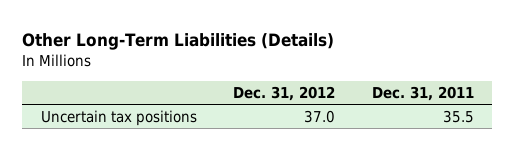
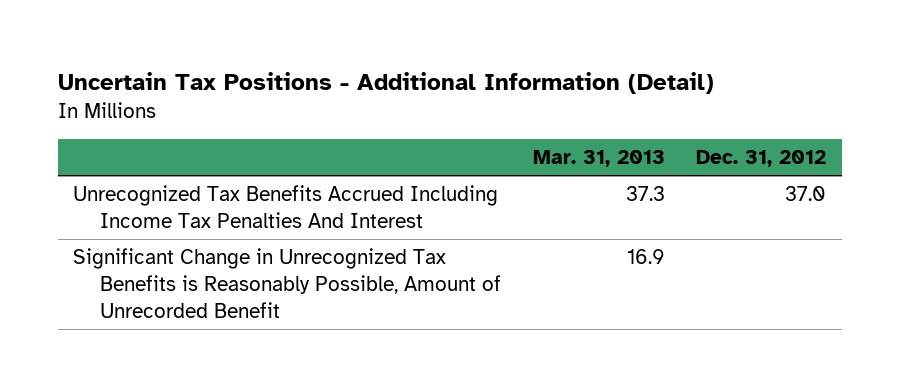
[22,32,335,50] Other Long-Term Liabilities (Details) -> [57,71,714,94] Uncertain Tax Positions - Additional Information (Detail)
[371,85,474,101] Dec. 31, 2011 -> none
none -> [532,149,665,167] Mar. 31, 2013
[40,110,197,127] Uncertain tax positions -> [73,185,499,229] Unrecognized Tax Benefits Accrued Including Income Tax Penalties And Interest
none -> [73,248,502,318] Significant Change in Unrecognized Tax Benefits is Reasonably Possible, Amount of Unrecorded Benefit

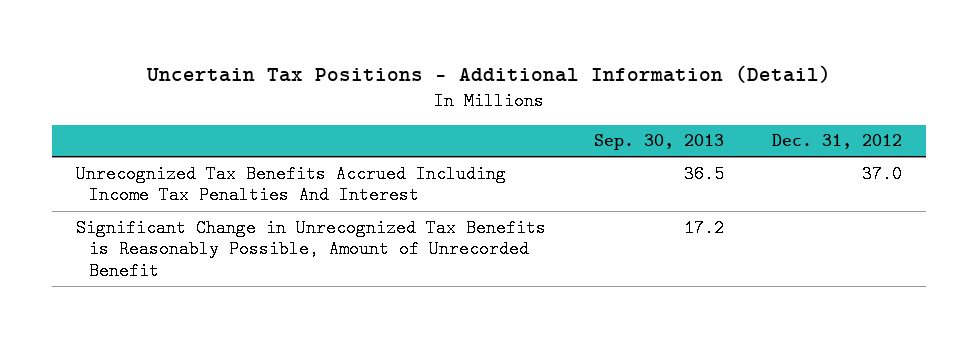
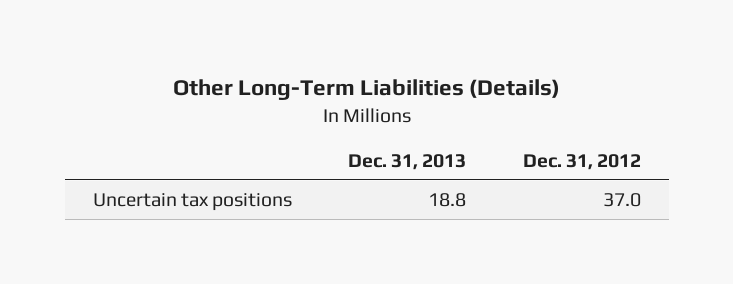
[145,64,831,83] Uncertain Tax Positions - Additional Information (Detail) -> [172,79,560,101] Other Long-Term Liabilities (Details)
[593,134,724,151] Sep. 30, 2013 -> none
none -> [348,154,467,171] Dec. 31, 2013
[75,218,546,281] Significant Change in Unrecognized Tax Benefits is Reasonably Possible, Amount of Unrecorded Benefit -> none
[75,164,506,205] Unrecognized Tax Benefits Accrued Including Income Tax Penalties And Interest -> [92,193,292,212] Uncertain tax positions

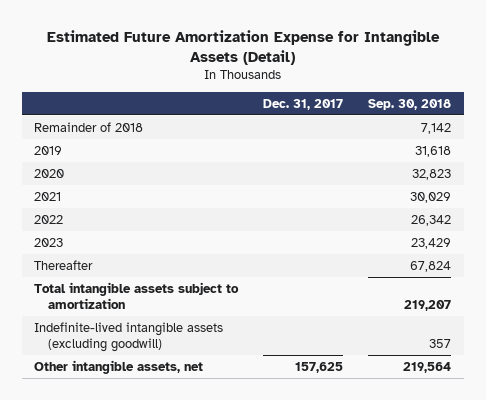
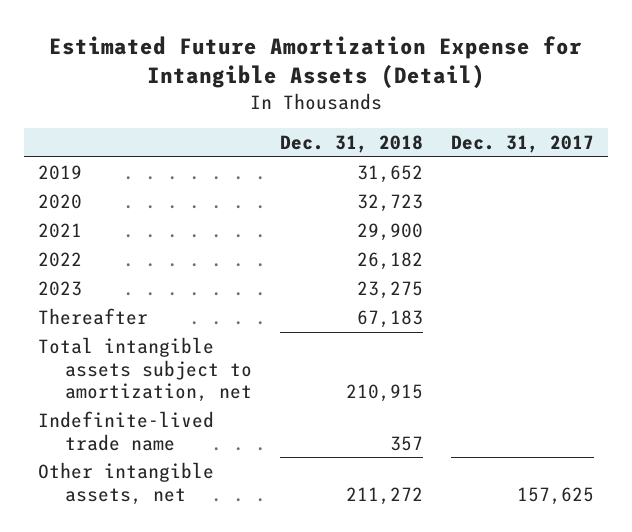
[368,98,452,110] Sep. 30, 2018 -> none
none -> [279,135,423,154] Dec. 31, 2018
[34,121,144,132] Remainder of 2018 -> none
[34,281,240,309] Total intangible assets subject to amortization -> [38,336,252,403] Total intangible assets subject to amortization, net
[34,321,224,352] Indefinite-lived intangible assets (excluding goodwill) -> [38,410,215,451] Indefinite-lived trade name

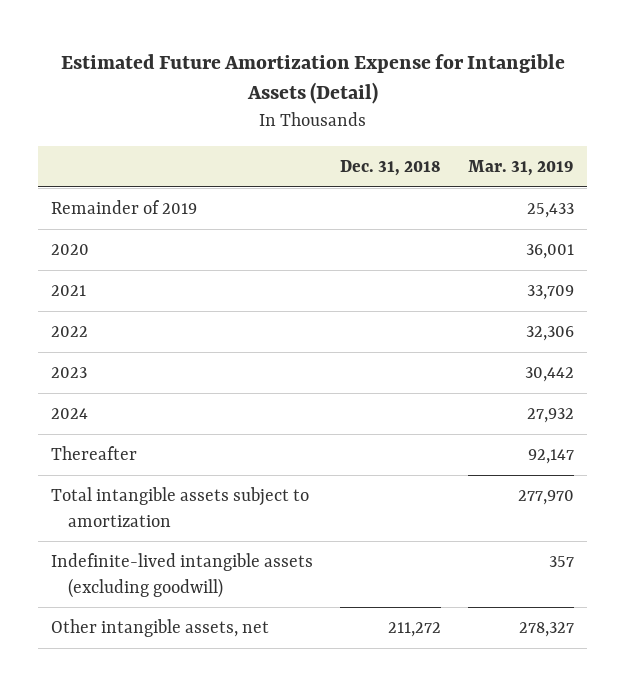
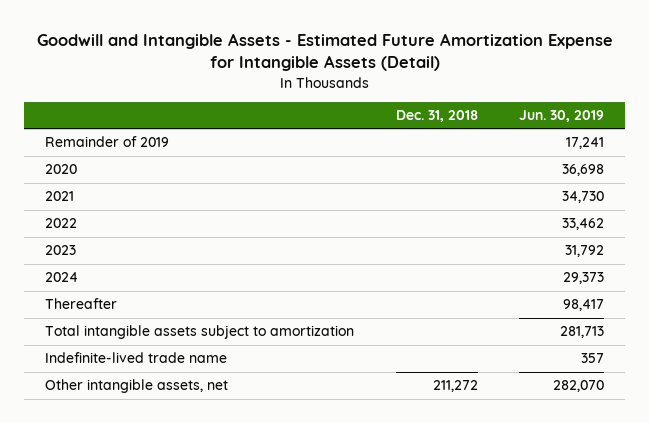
[60,53,565,105] Estimated Future Amortization Expense for Intangible Assets (Detail) -> [36,33,613,72] Goodwill and Intangible Assets - Estimated Future Amortization Expense for Intangible Assets (Detail)
[467,159,574,176] Mar. 31, 2019 -> none
none -> [519,110,605,123] Jun. 30, 2019
[51,552,314,598] Indefinite-lived intangible assets (excluding goodwill) -> [45,352,228,364] Indefinite-lived trade name

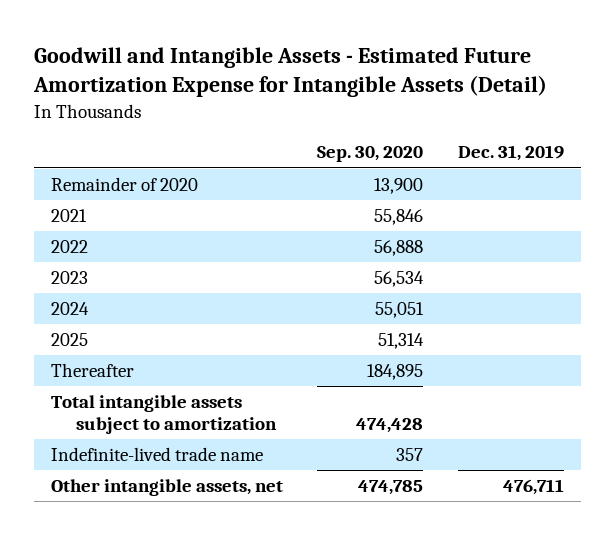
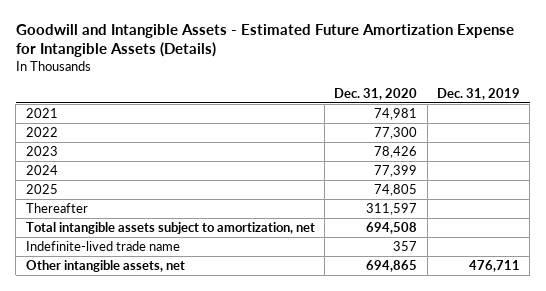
[33,47,548,98] Goodwill and Intangible Assets - Estimated Future Amortization Expense for Intangible Assets (Detail) -> [15,23,514,58] Goodwill and Intangible Assets - Estimated Future Amortization Expense for Intangible Assets (Details)
[317,146,424,163] Sep. 30, 2020 -> none
none -> [334,87,418,100] Dec. 31, 2020
[51,176,199,191] Remainder of 2020 -> none
[51,394,278,434] Total intangible assets subject to amortization -> [25,222,315,235] Total intangible assets subject to amortization, net

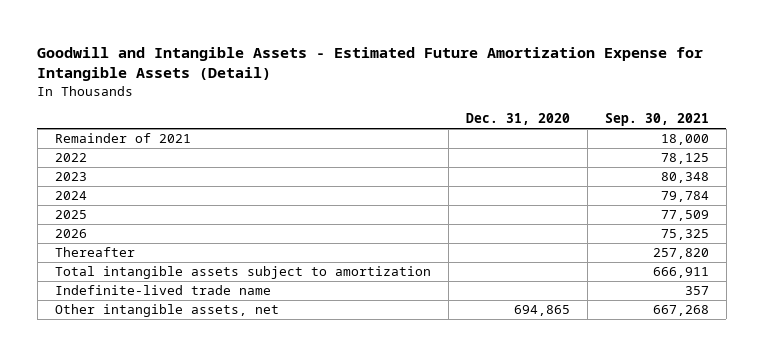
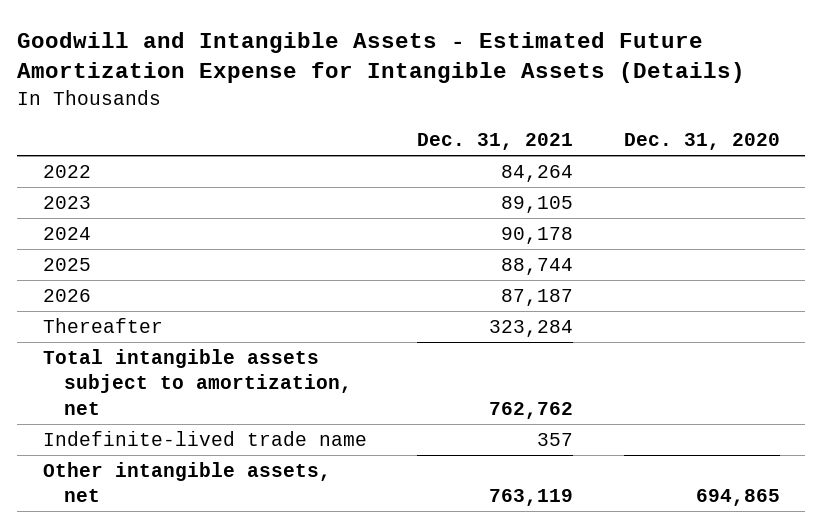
[37,46,704,82] Goodwill and Intangible Assets - Estimated Future Amortization Expense for Intangible Assets (Detail) -> [17,31,746,84] Goodwill and Intangible Assets - Estimated Future Amortization Expense for Intangible Assets (Details)
[604,113,709,127] Sep. 30, 2021 -> none
none -> [417,133,574,151] Dec. 31, 2021
[54,133,191,144] Remainder of 2021 -> none
[54,266,431,280] Total intangible assets subject to amortization -> [42,348,352,415] Total intangible assets subject to amortization, net

